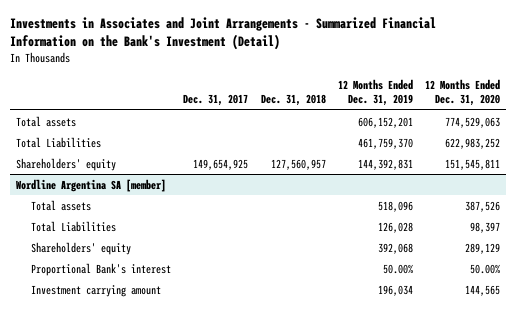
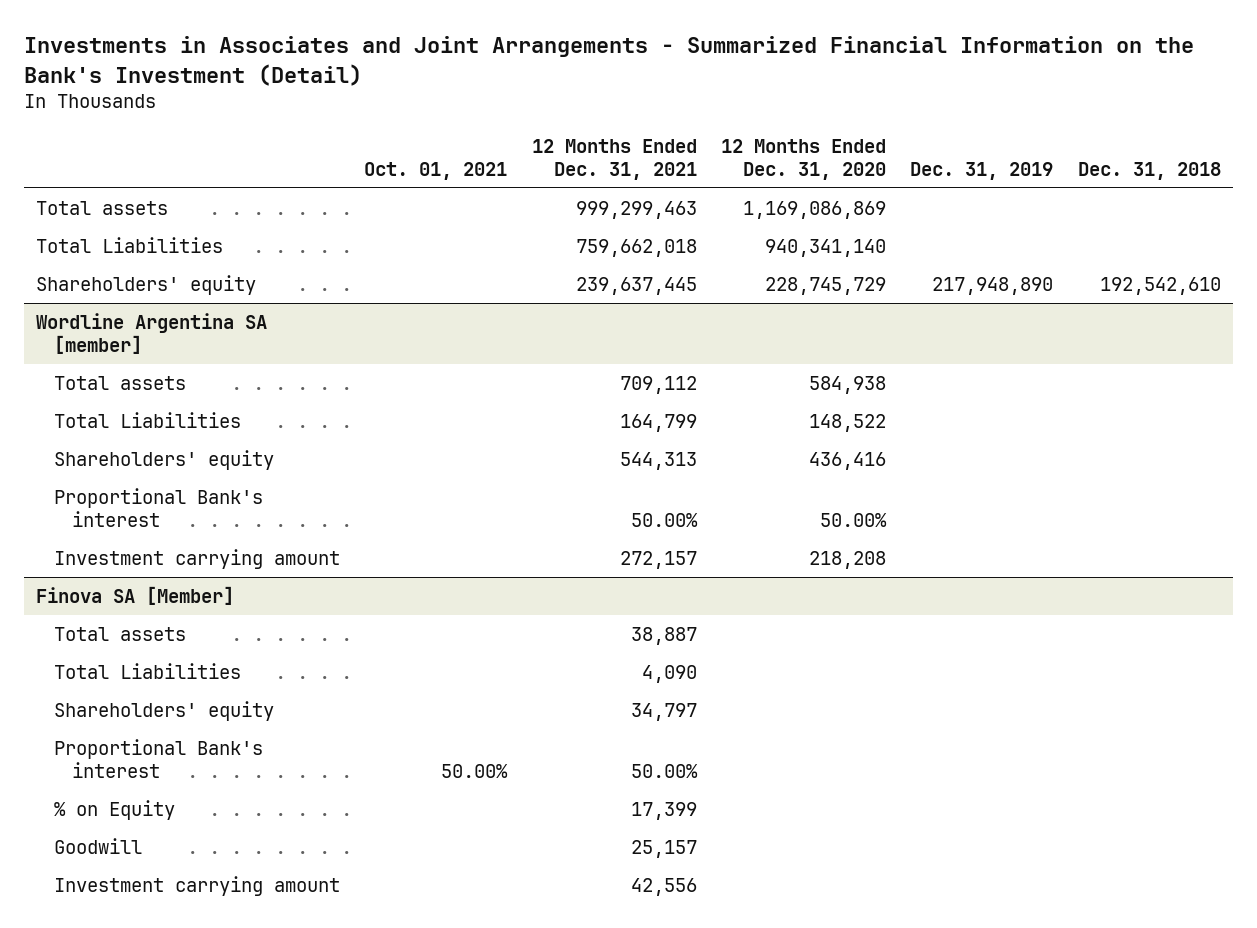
[183,93,249,106] Dec. 31, 2017 -> none
[337,78,413,106] 12 Months Ended Dec. 31, 2019 -> none
none -> [364,161,508,180] Oct. 01, 2021
none -> [531,138,697,180] 12 Months Ended Dec. 31, 2021
none -> [910,161,1054,180] Dec. 31, 2019
[445,116,501,128] 774,529,063 -> [742,200,886,219] 1,169,086,869
[445,137,501,149] 622,983,252 -> [764,238,886,257] 940,341,140
[270,158,326,170] 127,560,957 -> [1099,276,1221,295] 192,542,610
[445,158,501,170] 151,545,811 -> [764,276,886,295] 228,745,729
[465,200,501,212] 387,526 -> [808,375,886,394] 584,938
[470,221,501,233] 98,397 -> [808,413,886,432] 148,522
[465,242,501,254] 289,129 -> [808,451,886,470] 436,416
[465,284,501,296] 144,565 -> [808,550,886,569] 218,208
none -> [36,585,235,605] Finova SA [Member]
none -> [54,626,187,641] Total assets
none -> [54,662,242,679] Total Liabilities
none -> [54,700,275,721] Shareholders' equity
none -> [54,738,264,779] Proportional Bank's interest
none -> [54,799,176,820] % on Equity
none -> [54,837,143,854] Goodwill
none -> [54,875,341,896] Investment carrying amount

